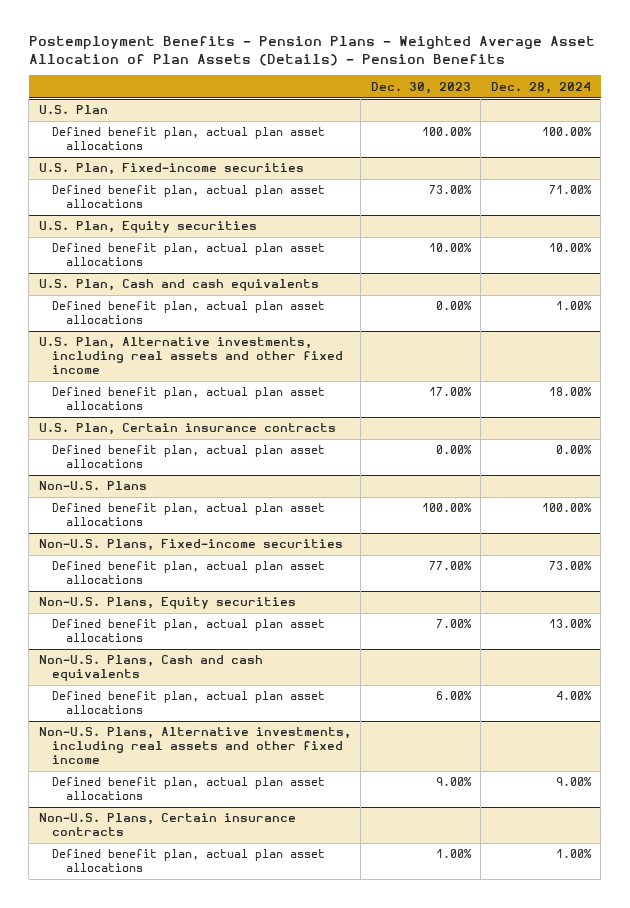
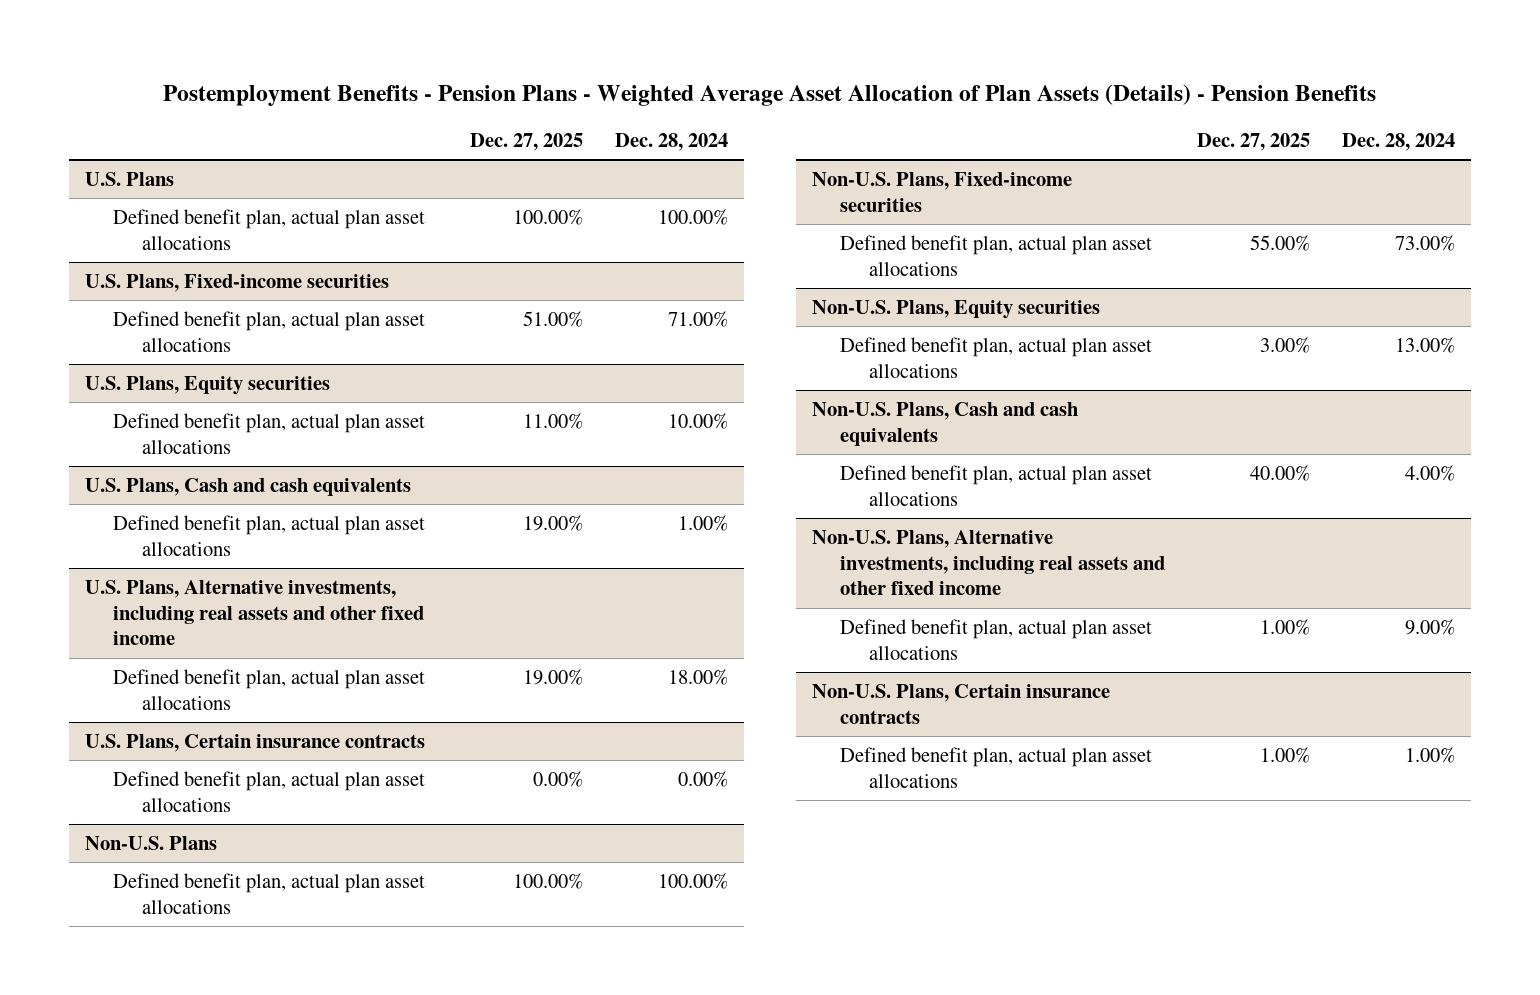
[370,81,471,94] Dec. 30, 2023 -> none
none -> [470,132,584,151] Dec. 27, 2025
[38,105,108,115] U.S. Plan -> [84,171,174,186] U.S. Plans
[38,163,304,176] U.S. Plan, Fixed-income securities -> [84,273,389,292] U.S. Plans, Fixed-income securities
[38,221,257,234] U.S. Plan, Equity securities -> [84,375,330,395] U.S. Plans, Equity securities
[38,279,319,292] U.S. Plan, Cash and cash equivalents -> [84,477,411,496] U.S. Plans, Cash and cash equivalents
[38,337,344,375] U.S. Plan, Alternative investments, including real assets and other fixed income -> [84,579,425,646] U.S. Plans, Alternative investments, including real assets and other fixed income
[38,423,336,436] U.S. Plan, Certain insurance contracts -> [84,733,425,752] U.S. Plans, Certain insurance contracts

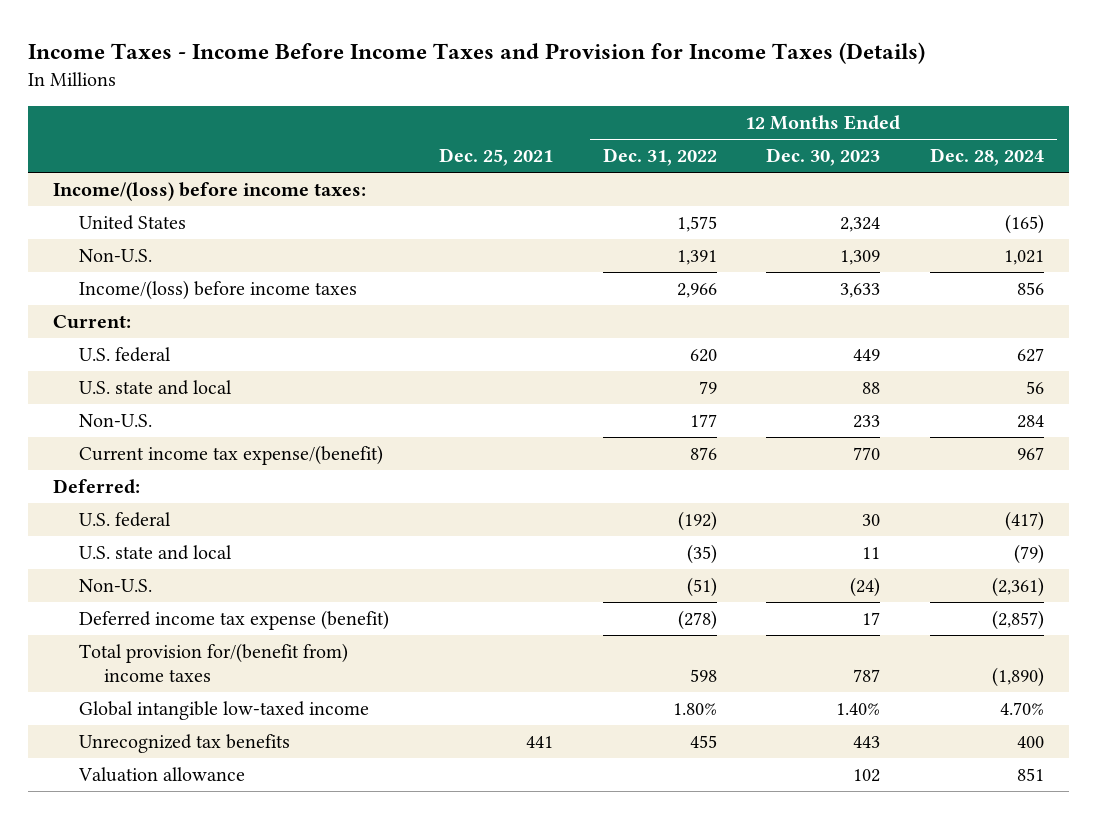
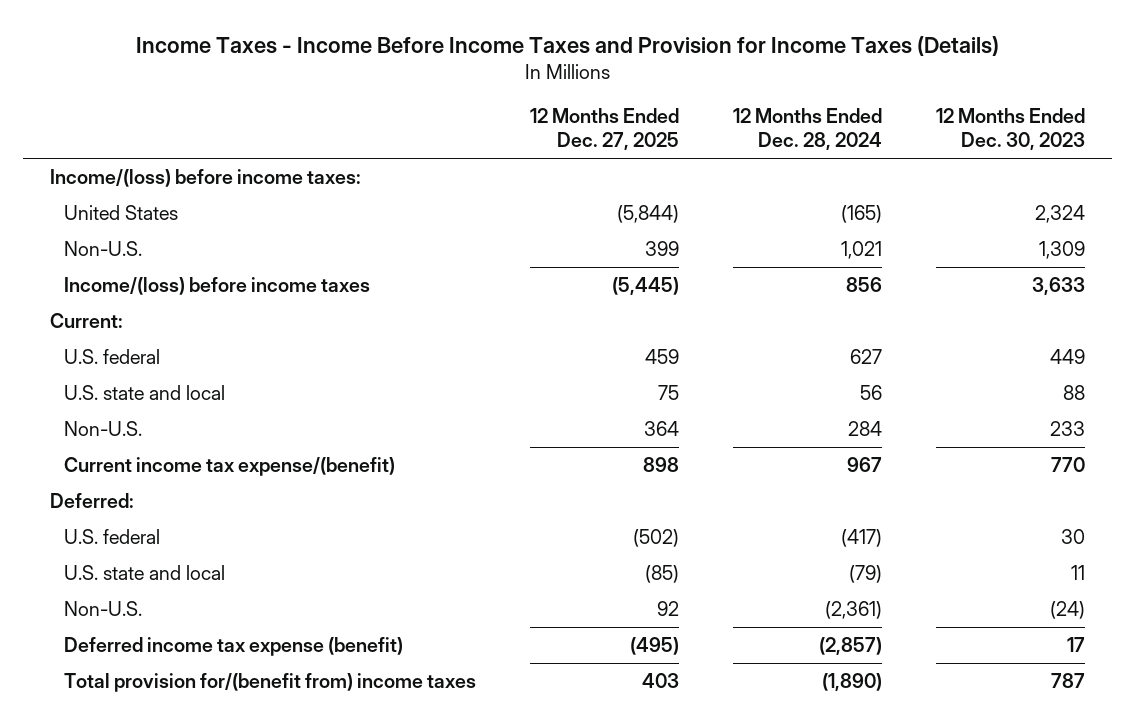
[438,148,553,167] Dec. 25, 2021 -> none
[602,148,717,167] Dec. 31, 2022 -> none
none -> [529,108,679,151] 12 Months Ended Dec. 27, 2025
[78,701,369,721] Global intangible low-taxed income -> none
[78,734,290,754] Unrecognized tax benefits -> none
[77,767,245,783] Valuation allowance -> none

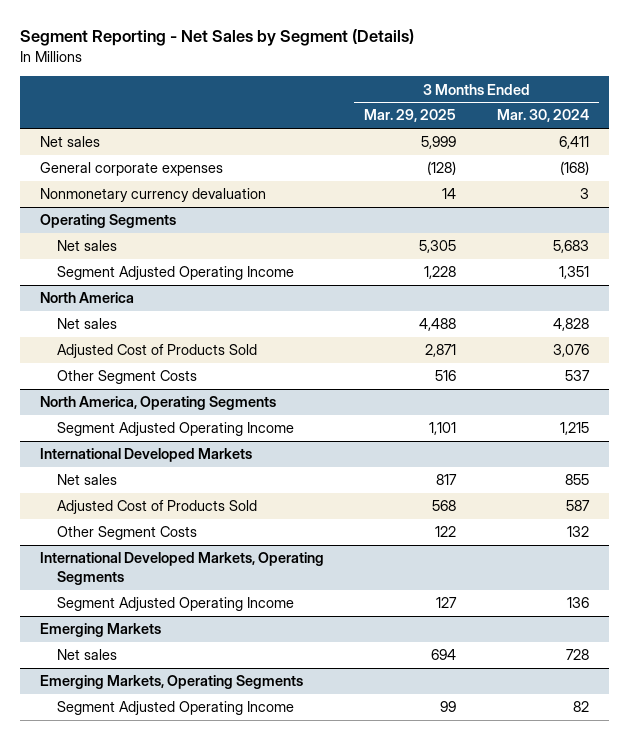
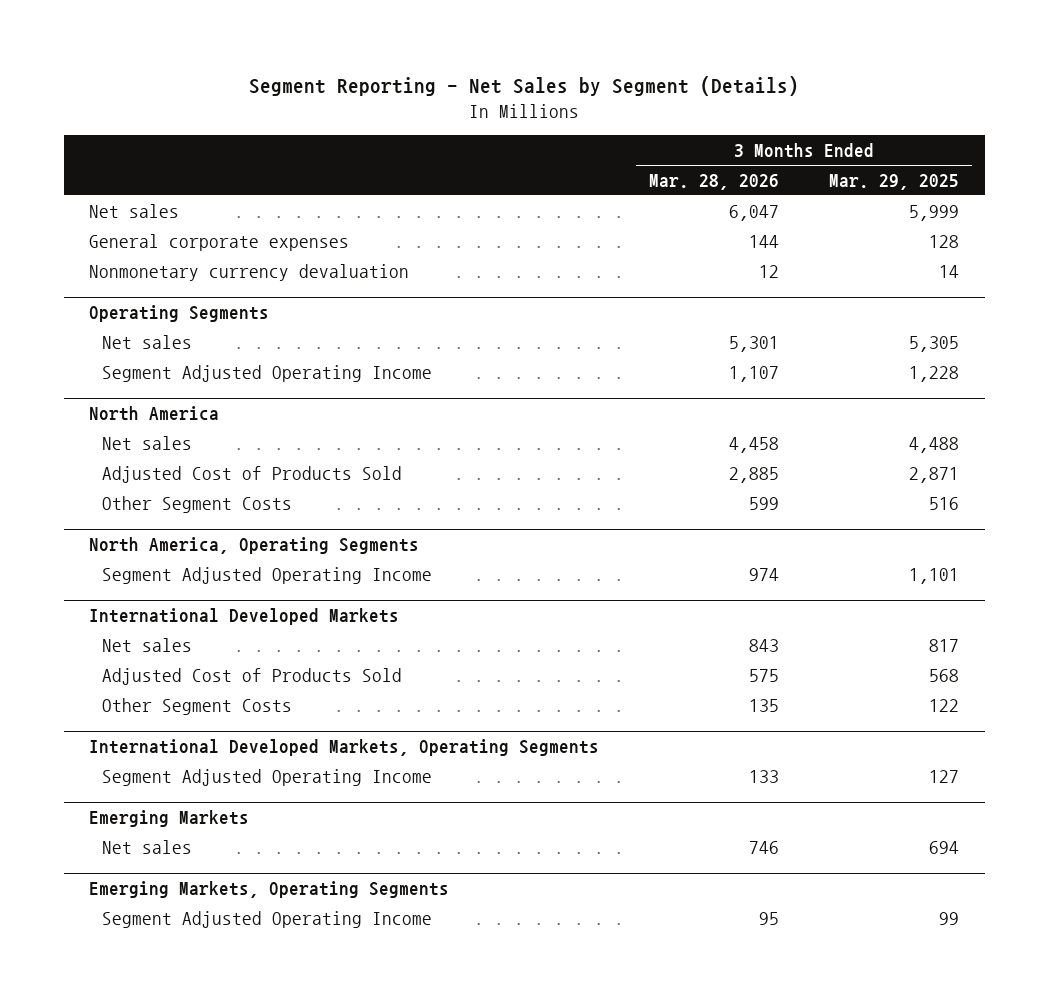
[497,109,590,123] Mar. 30, 2024 -> none
none -> [649,173,780,190] Mar. 28, 2026
[427,161,457,176] (128) -> [929,234,960,248] 128

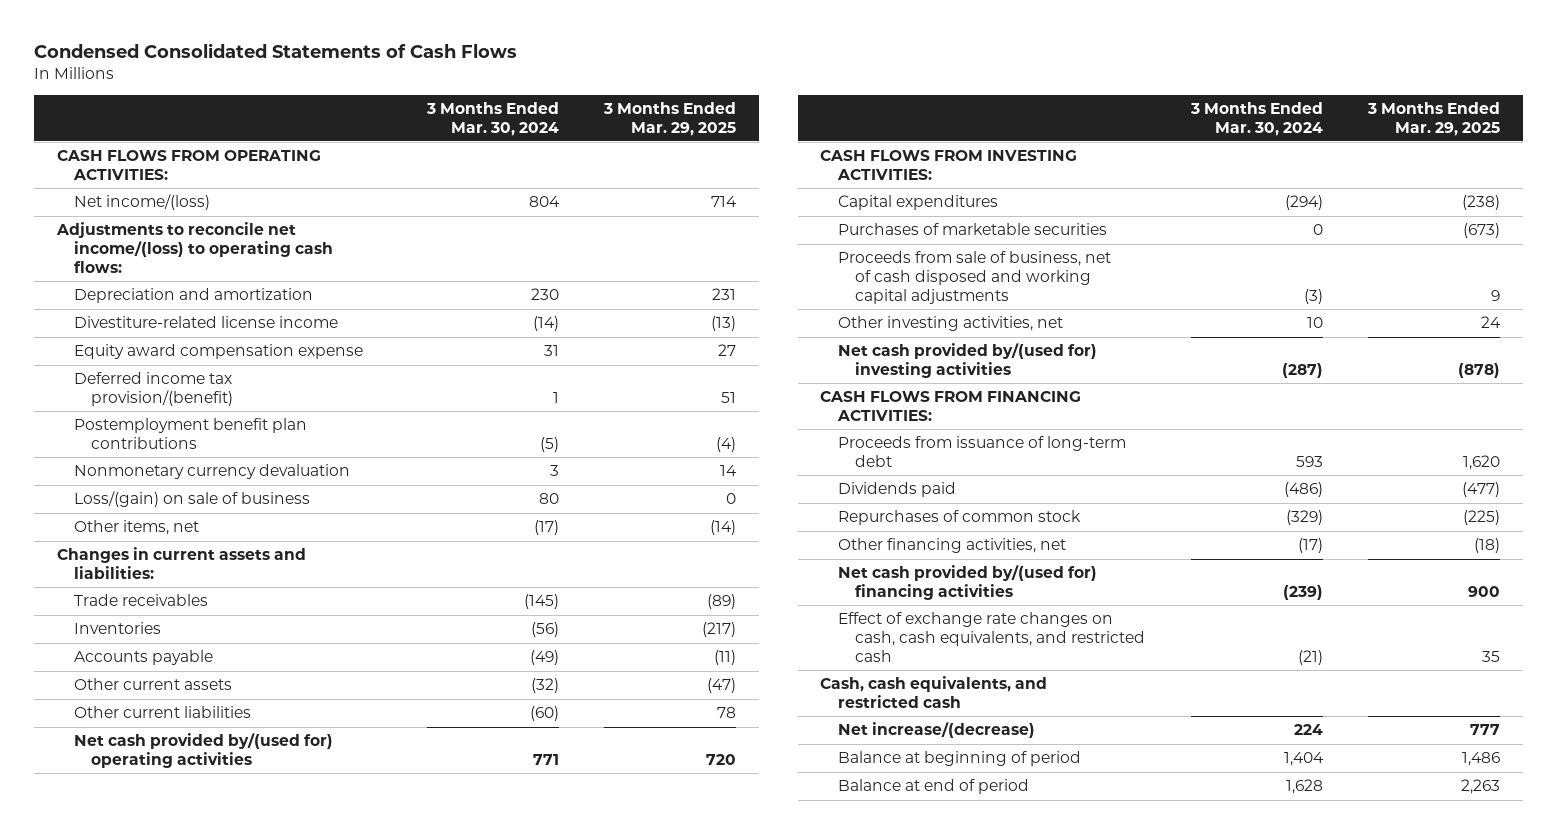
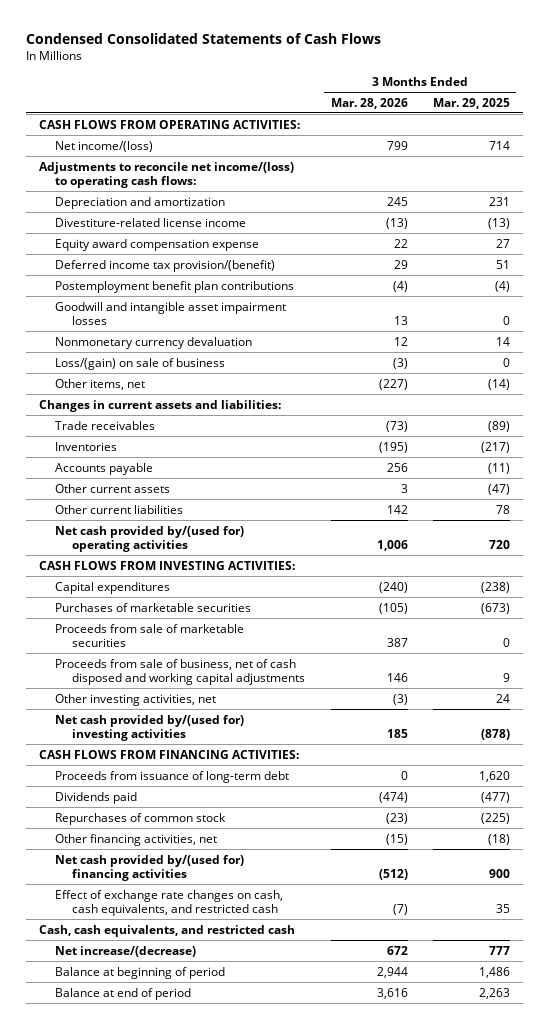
[425,101,559,136] 3 Months Ended Mar. 30, 2024 -> none
none -> [330,97,408,109] Mar. 28, 2026
none -> [55,301,287,325] Goodwill and intangible asset impairment losses
none -> [55,623,245,647] Proceeds from sale of marketable securities

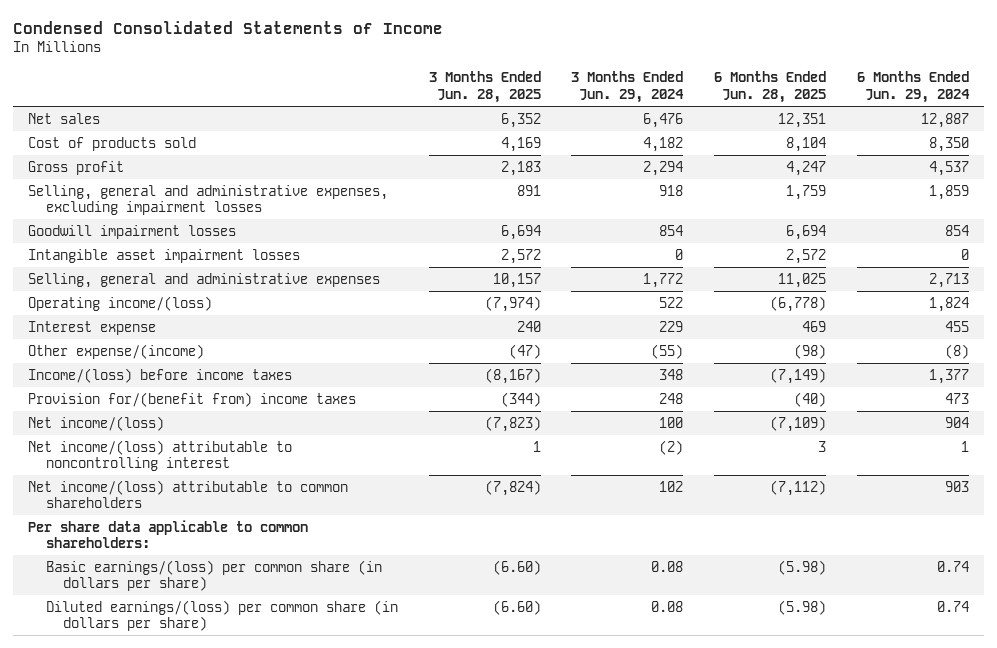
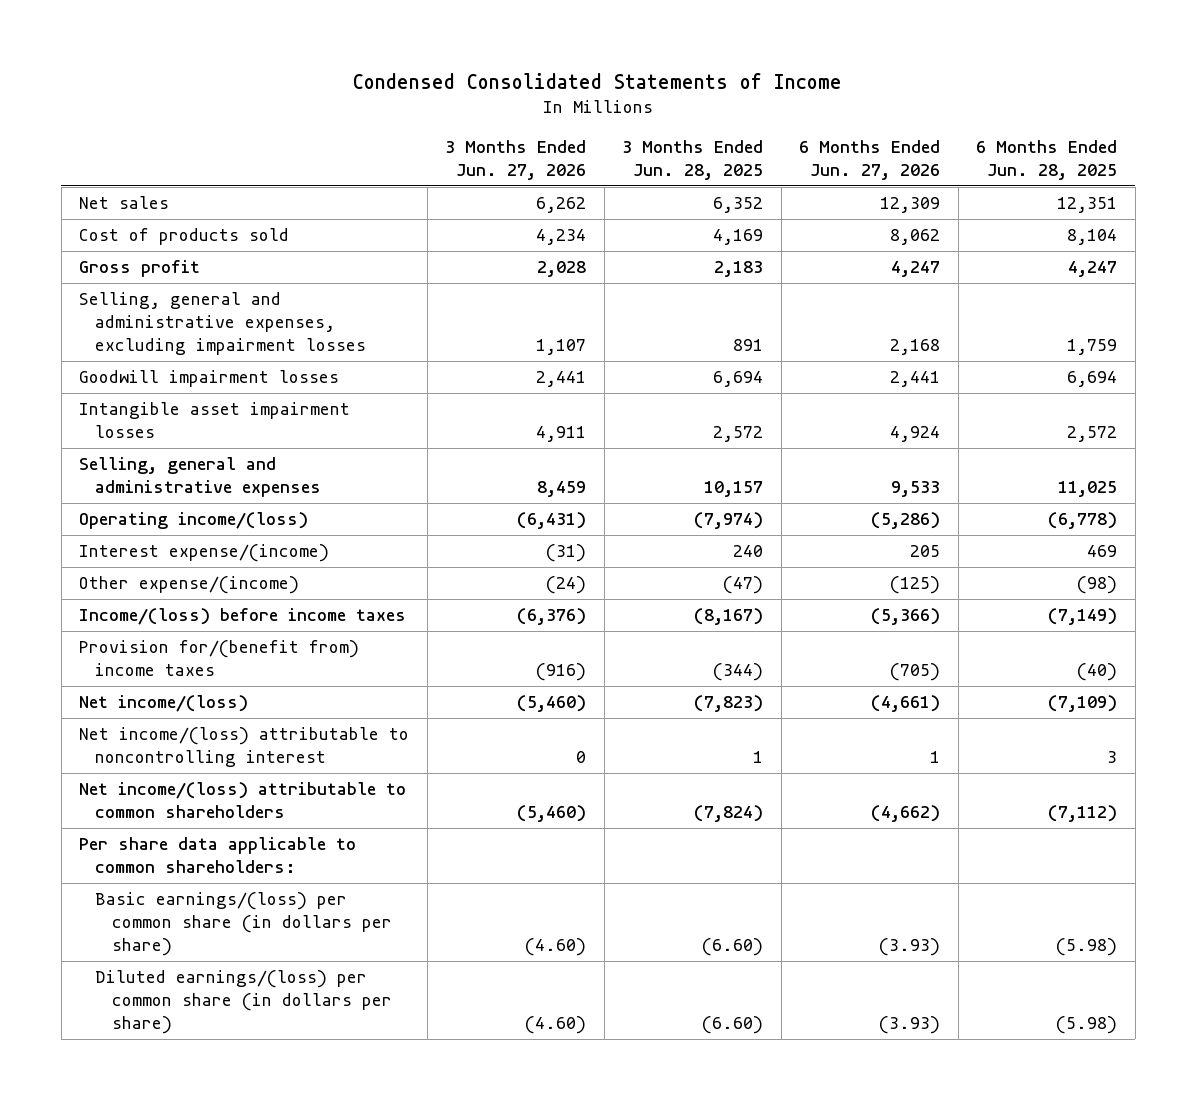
[571,71,685,103] 3 Months Ended Jun. 29, 2024 -> none
[856,71,970,103] 6 Months Ended Jun. 29, 2024 -> none
none -> [445,139,587,180] 3 Months Ended Jun. 27, 2026
none -> [799,139,941,180] 6 Months Ended Jun. 27, 2026
[28,320,157,335] Interest expense -> [79,544,330,563] Interest expense/(income)

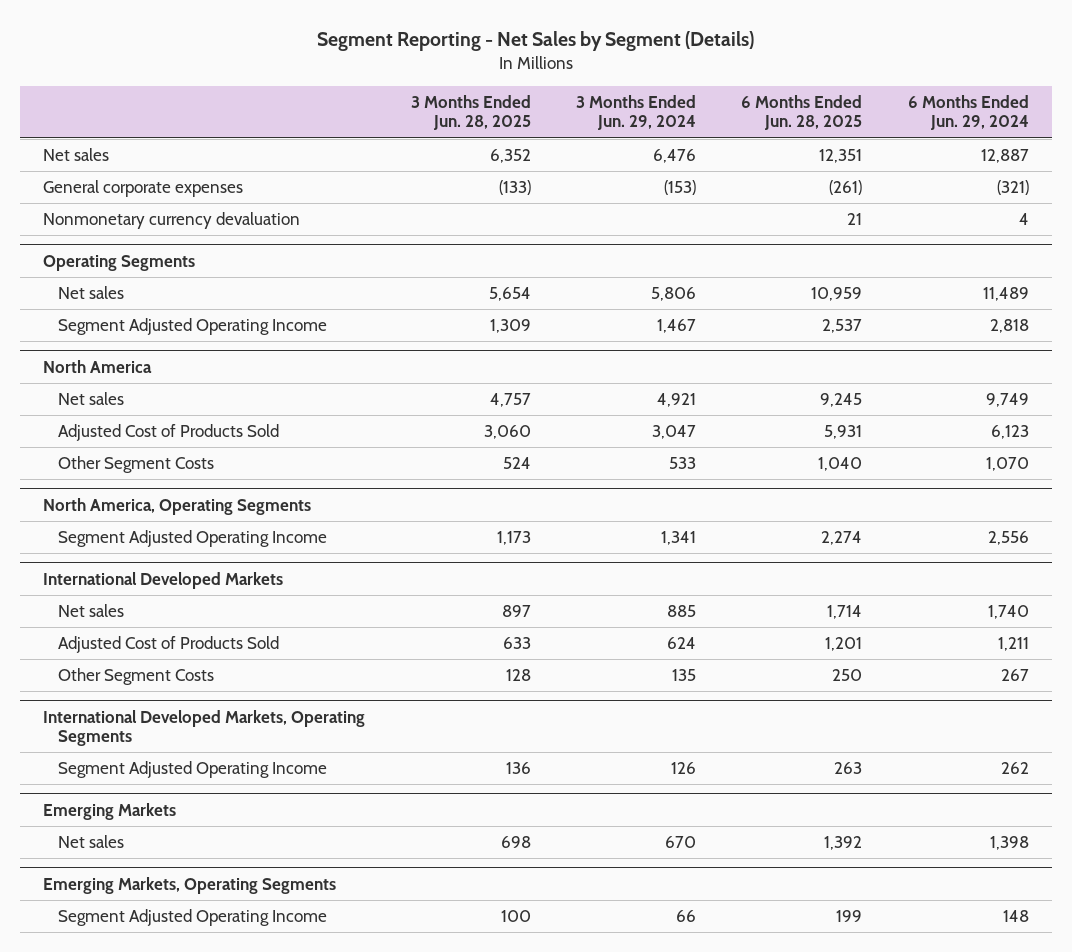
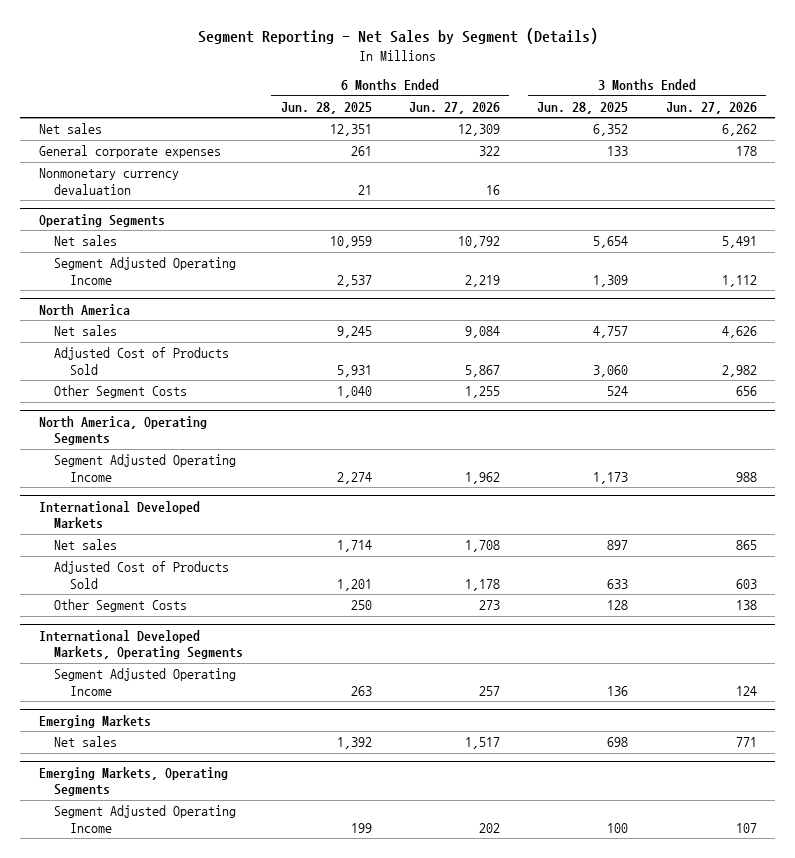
[576,94,697,131] 3 Months Ended Jun. 29, 2024 -> none
[907,94,1029,131] 6 Months Ended Jun. 29, 2024 -> none
none -> [409,101,501,114] Jun. 27, 2026
none -> [665,101,757,114] Jun. 27, 2026
[498,180,531,196] (133) -> [607,146,629,157] 133
[829,180,863,196] (261) -> [350,146,372,157] 261

